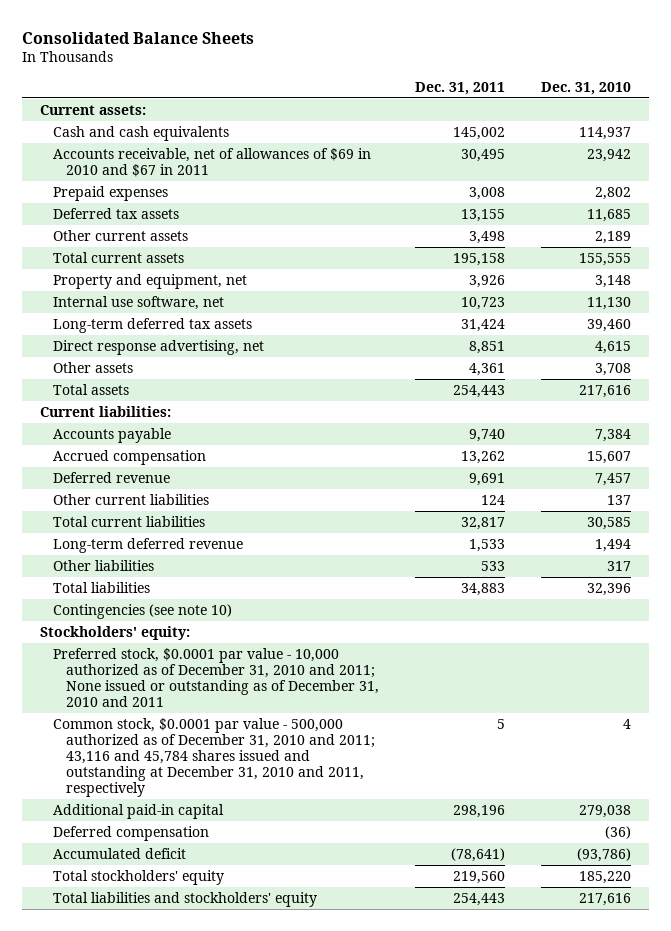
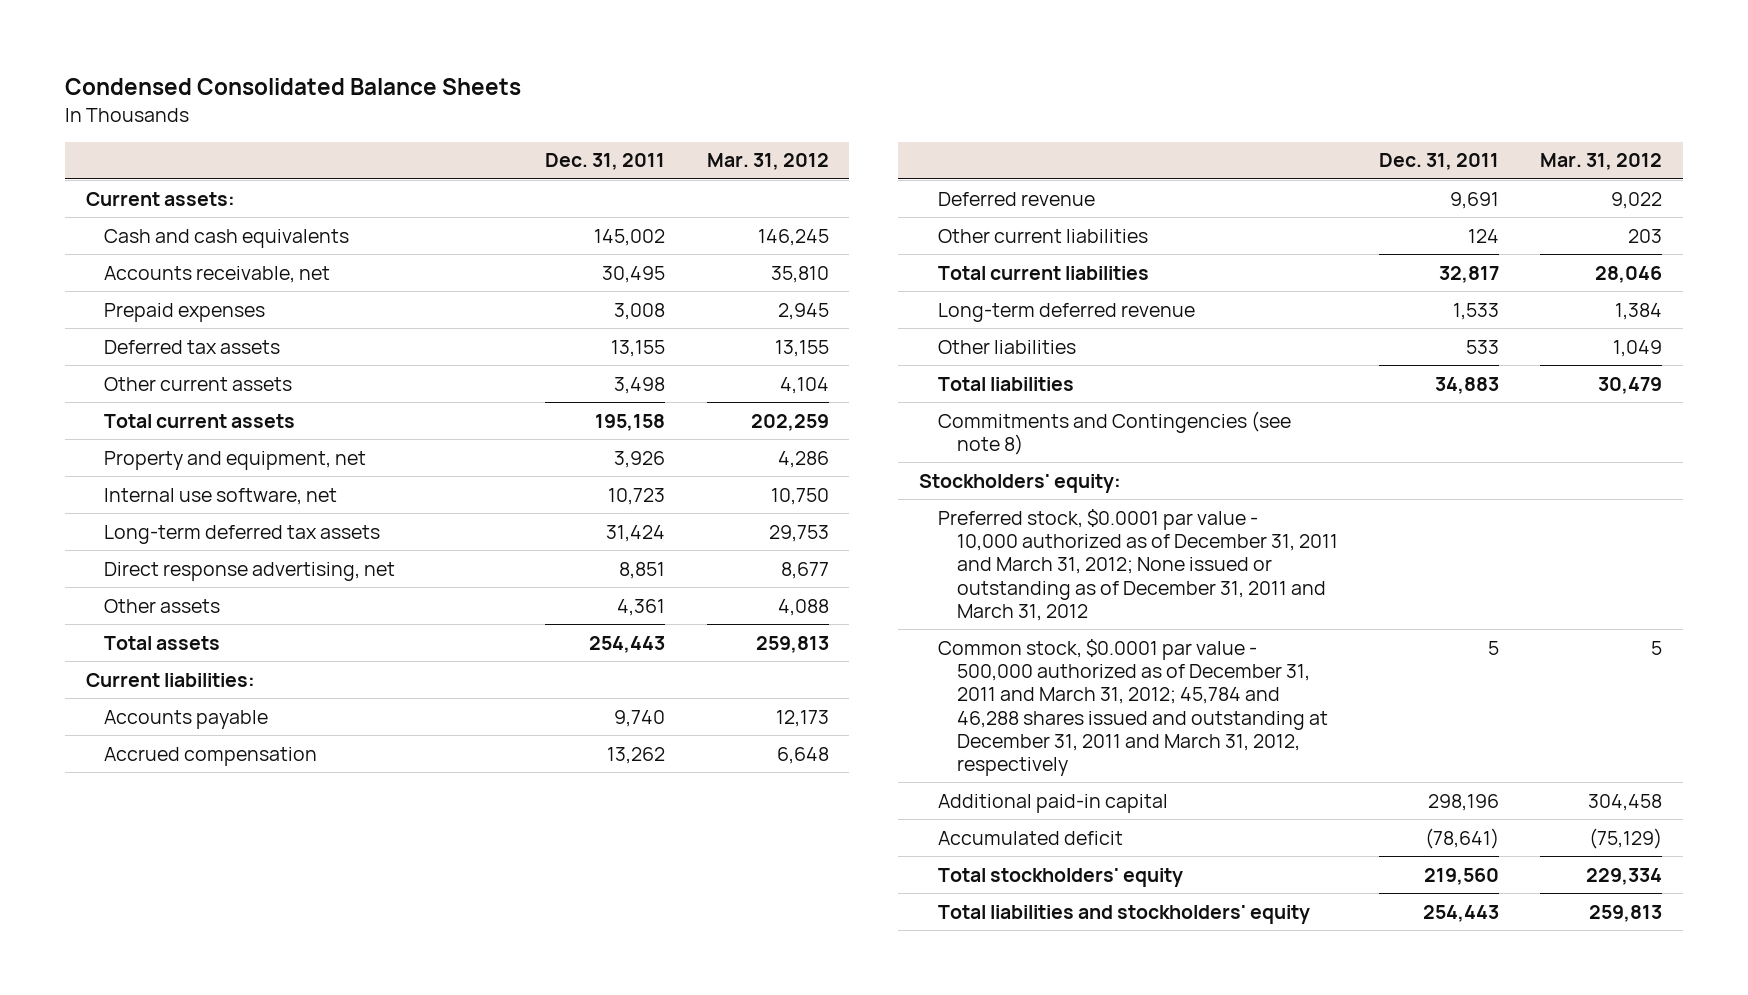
[22,31,255,44] Consolidated Balance Sheets -> [65,78,522,96] Condensed Consolidated Balance Sheets
[540,81,631,95] Dec. 31, 2010 -> none
none -> [706,153,829,171] Mar. 31, 2012
[53,147,372,177] Accounts receivable, net of allowances of $69 in 2010 and $67 in 2011 -> [104,265,331,283] Accounts receivable, net
[53,603,233,619] Contingencies (see note 10) -> [937,410,1291,455] Commitments and Contingencies (see note 8)
[53,647,380,708] Preferred stock, $0.0001 par value - 10,000 authorized as of December 31, 2010 and 2011; None issued or outstanding as of December 31, 2010 and 2011 -> [937,508,1338,621] Preferred stock, $0.0001 par value - 10,000 authorized as of December 31, 2011 and March 31, 2012; None issued or outstanding as of December 31, 2011 and March 31, 2012
[53,717,376,798] Common stock, $0.0001 par value - 500,000 authorized as of December 31, 2010 and 2011; 43,116 and 45,784 shares issued and outstanding at December 31, 2010 and 2011, respectively -> [937,638,1328,777] Common stock, $0.0001 par value - 500,000 authorized as of December 31, 2011 and March 31, 2012; 45,784 and 46,288 shares issued and outstanding at December 31, 2011 and March 31, 2012, respectively
[53,825,210,841] Deferred compensation -> none

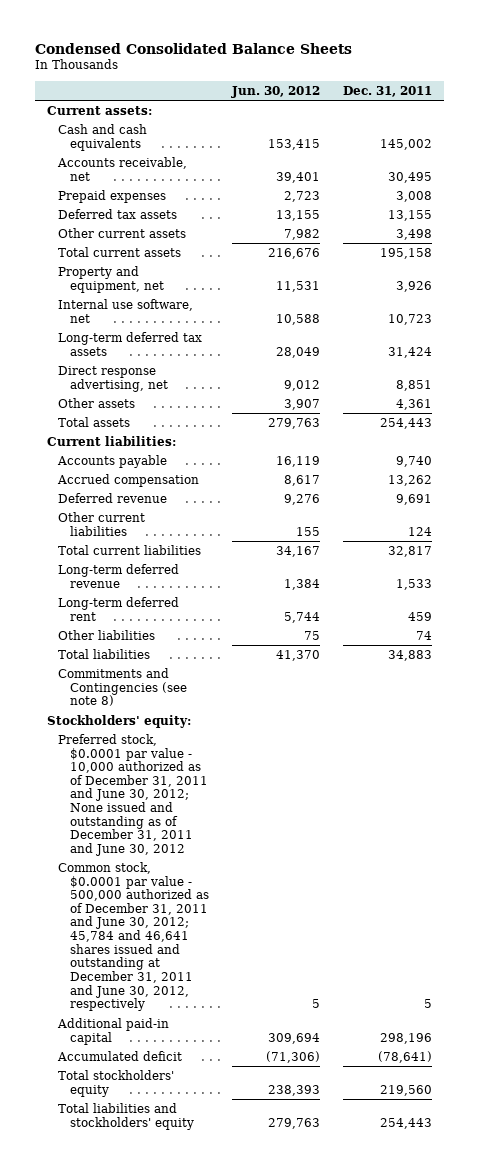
[706,153,829,171] Mar. 31, 2012 -> none
none -> [231,85,321,98] Jun. 30, 2012
none -> [58,596,180,621] Long-term deferred rent
[1465,339,1499,354] 533 -> [416,630,433,640] 74
[937,508,1338,621] Preferred stock, $0.0001 par value - 10,000 authorized as of December 31, 2011 and March 31, 2012; None issued or outstanding as of December 31, 2011 and March 31, 2012 -> [58,733,208,857] Preferred stock, $0.0001 par value - 10,000 authorized as of December 31, 2011 and June 30, 2012; None issued and outstanding as of December 31, 2011 and June 30, 2012
[937,638,1328,777] Common stock, $0.0001 par value - 500,000 authorized as of December 31, 2011 and March 31, 2012; 45,784 and 46,288 shares issued and outstanding at December 31, 2011 and March 31, 2012, respectively -> [58,861,209,1012] Common stock, $0.0001 par value - 500,000 authorized as of December 31, 2011 and June 30, 2012; 45,784 and 46,641 shares issued and outstanding at December 31, 2011 and June 30, 2012, respectively

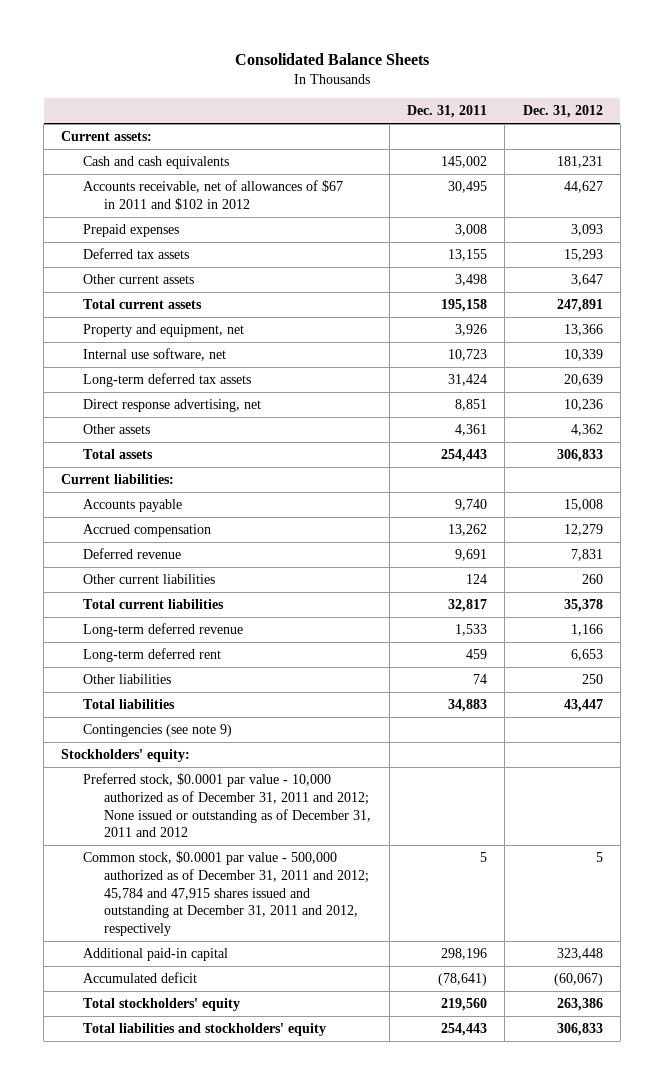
[35,42,353,54] Condensed Consolidated Balance Sheets -> [235,53,430,66] Consolidated Balance Sheets
[231,85,321,98] Jun. 30, 2012 -> none
none -> [522,105,603,119] Dec. 31, 2012
[57,156,188,181] Accounts receivable, net -> [82,180,343,210] Accounts receivable, net of allowances of $67 in 2011 and $102 in 2012
[58,667,187,707] Commitments and Contingencies (see note 8) -> [82,724,232,738] Contingencies (see note 9)
[58,733,208,857] Preferred stock, $0.0001 par value - 10,000 authorized as of December 31, 2011 and June 30, 2012; None issued and outstanding as of December 31, 2011 and June 30, 2012 -> [82,773,372,838] Preferred stock, $0.0001 par value - 10,000 authorized as of December 31, 2011 and 2012; None issued or outstanding as of December 31, 2011 and 2012
[58,861,209,1012] Common stock, $0.0001 par value - 500,000 authorized as of December 31, 2011 and June 30, 2012; 45,784 and 46,641 shares issued and outstanding at December 31, 2011 and June 30, 2012, respectively -> [82,851,370,936] Common stock, $0.0001 par value - 500,000 authorized as of December 31, 2011 and 2012; 45,784 and 47,915 shares issued and outstanding at December 31, 2011 and 2012, respectively

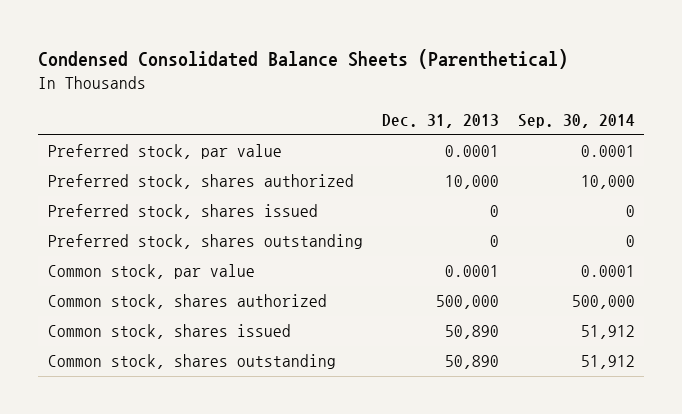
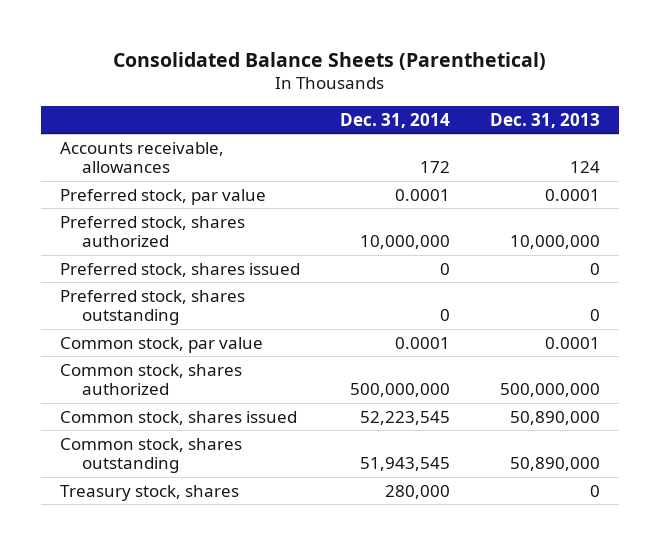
[38,48,569,69] Condensed Consolidated Balance Sheets (Parenthetical) -> [113,51,547,70] Consolidated Balance Sheets (Parenthetical)
[517,114,635,129] Sep. 30, 2014 -> none
none -> [340,112,451,128] Dec. 31, 2014
none -> [60,141,225,174] Accounts receivable, allowances
[444,175,499,190] 10,000 -> [509,235,600,250] 10,000,000
[435,295,499,310] 500,000 -> [499,383,600,398] 500,000,000
[444,325,499,340] 50,890 -> [509,410,600,425] 50,890,000
[444,355,499,370] 50,890 -> [509,457,600,472] 50,890,000
none -> [60,484,240,501] Treasury stock, shares

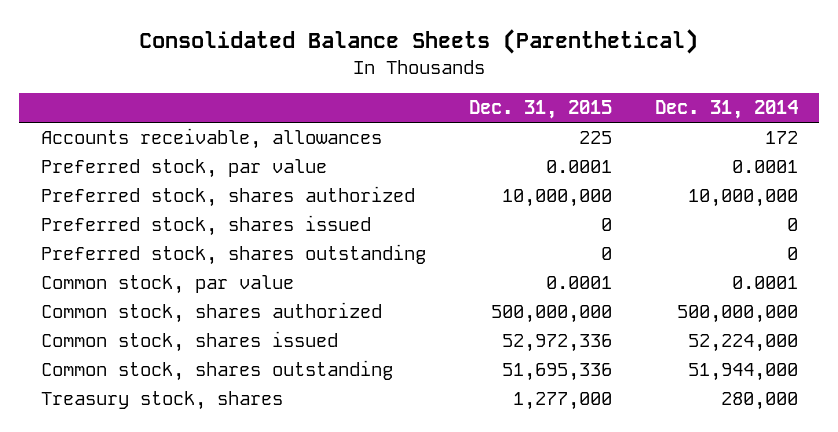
[489,112,600,128] Dec. 31, 2013 -> none
none -> [468,100,612,120] Dec. 31, 2015
[360,410,451,425] 52,223,545 -> [687,334,798,353] 52,224,000
[360,457,451,472] 51,943,545 -> [687,363,798,382] 51,944,000

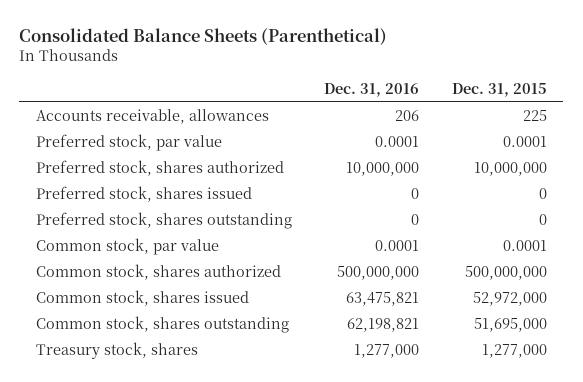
[654,100,798,120] Dec. 31, 2014 -> none
none -> [324,83,420,98] Dec. 31, 2016
[501,334,612,353] 52,972,336 -> [473,292,548,307] 52,972,000
[501,363,612,382] 51,695,336 -> [474,318,548,333] 51,695,000

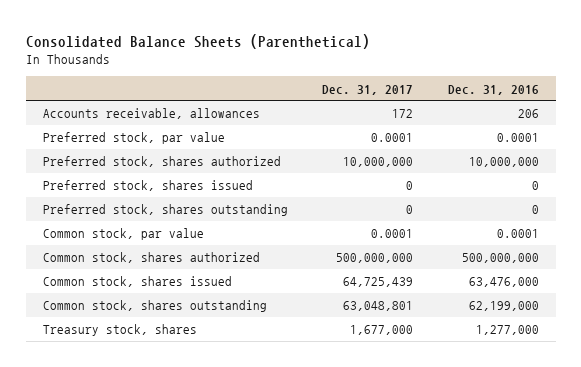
[452,83,548,98] Dec. 31, 2015 -> none
none -> [322,84,414,95] Dec. 31, 2017
[346,292,420,307] 63,475,821 -> [468,277,539,288] 63,476,000
[347,318,420,333] 62,198,821 -> [468,301,539,312] 62,199,000

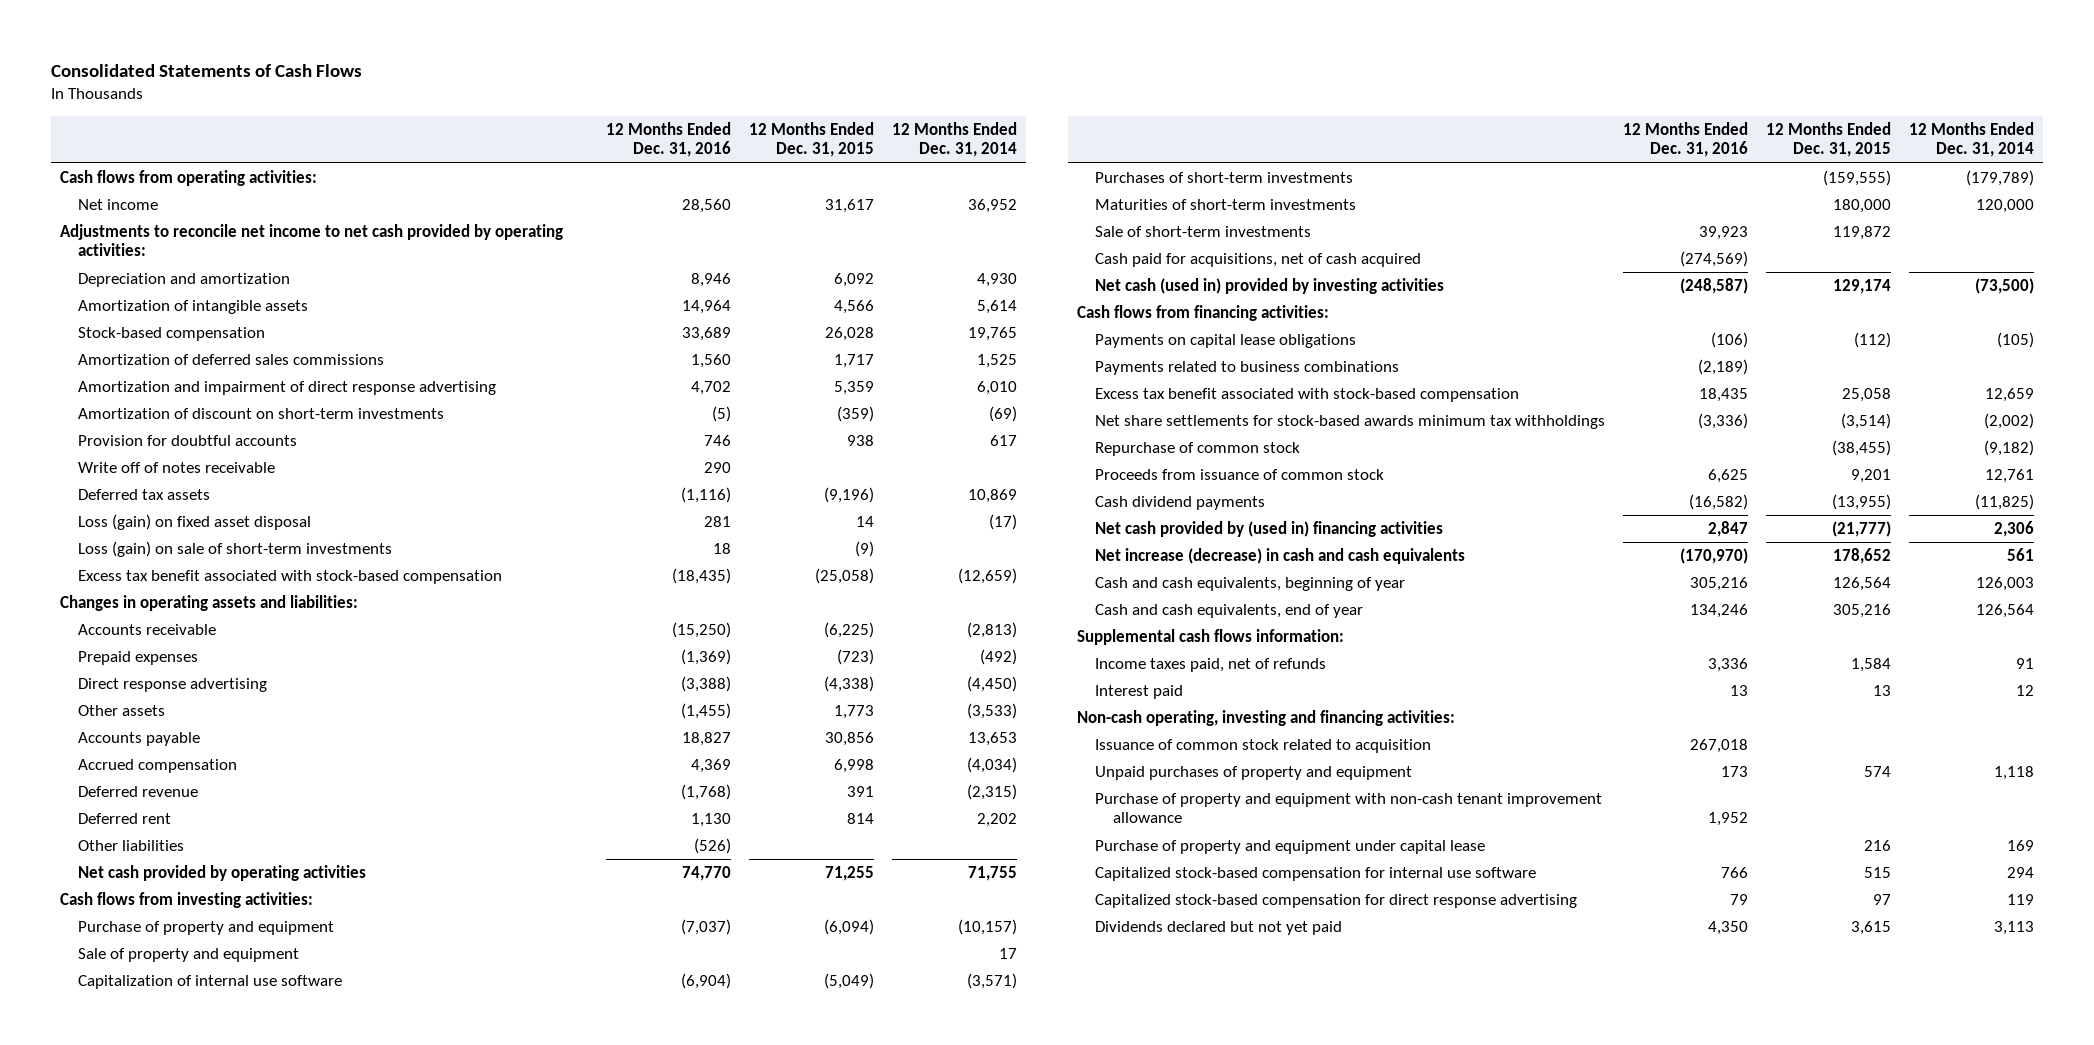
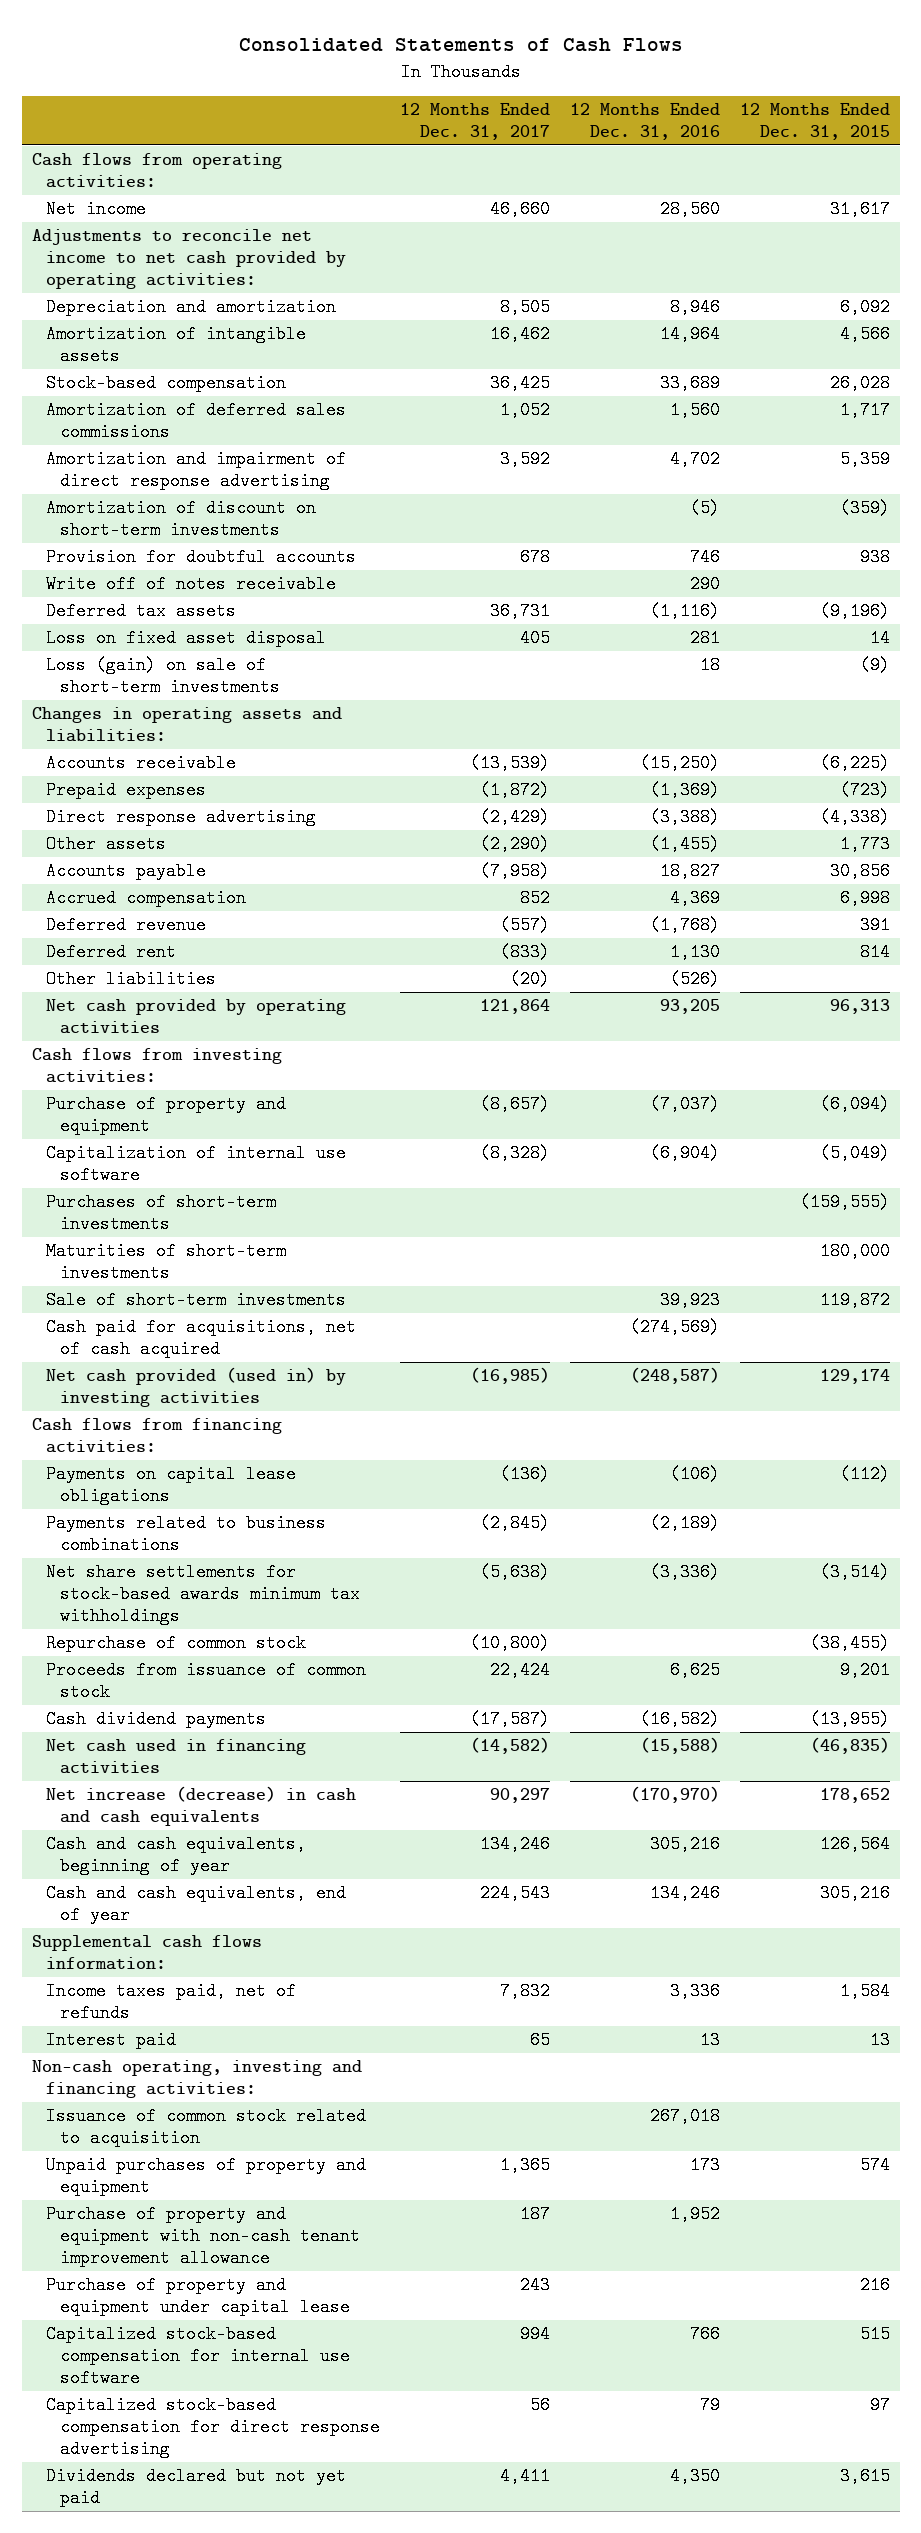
[892,122,1018,158] 12 Months Ended Dec. 31, 2014 -> none
none -> [399,103,550,141] 12 Months Ended Dec. 31, 2017
[78,514,312,531] Loss (gain) on fixed asset disposal -> [45,629,326,648] Loss on fixed asset disposal
[78,570,503,585] Excess tax benefit associated with stock-based compensation -> none
[682,866,732,882] 74,770 -> [659,999,720,1015] 93,205
[825,866,875,882] 71,255 -> [829,999,890,1015] 96,313
[78,948,300,963] Sale of property and equipment -> none
[1094,278,1444,295] Net cash (used in) provided by investing activities -> [45,1367,346,1408] Net cash provided (used in) by investing activities
[1094,388,1519,403] Excess tax benefit associated with stock-based compensation -> none
[1094,521,1443,538] Net cash provided by (used in) financing activities -> [45,1739,306,1775] Net cash used in financing activities
[1707,521,1748,538] 2,847 -> [639,1737,720,1755] (15,588)
[1831,521,1891,538] (21,777) -> [809,1737,890,1755] (46,835)

